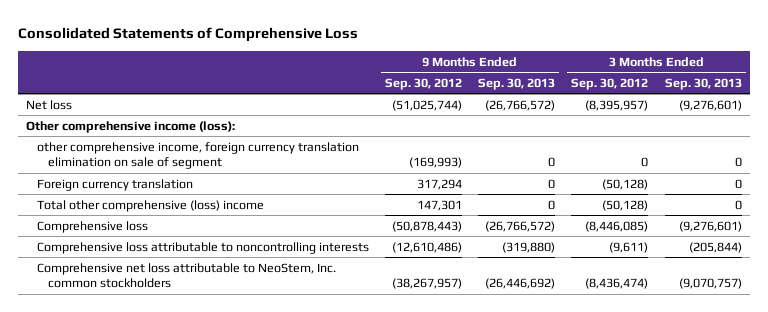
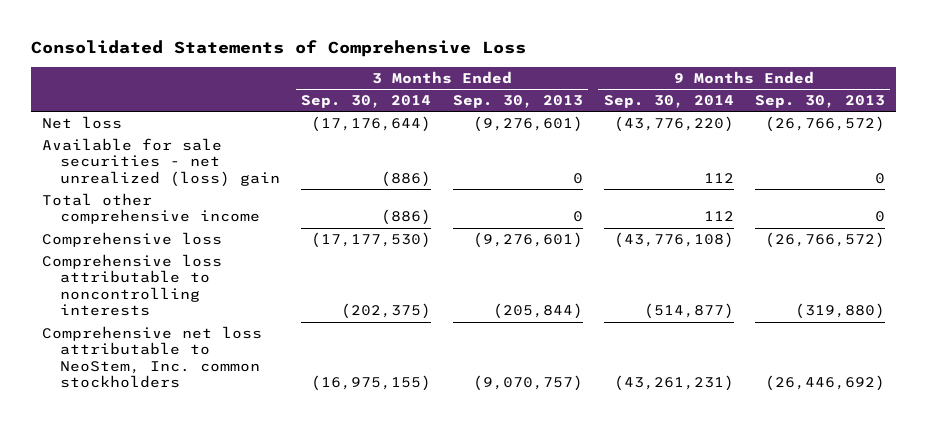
[385,77,463,90] Sep. 30, 2012 -> none
[571,77,649,90] Sep. 30, 2012 -> none
none -> [301,95,432,109] Sep. 30, 2014
none -> [603,95,734,109] Sep. 30, 2014
[26,120,236,133] Other comprehensive income (loss): -> none
[37,141,360,170] other comprehensive income, foreign currency translation elimination on sale of segment -> none
[37,178,194,191] Foreign currency translation -> none
none -> [41,137,281,187] Available for sale securities - net unrealized (loss) gain
[37,199,265,212] Total other comprehensive (loss) income -> [41,192,261,225] Total other comprehensive income

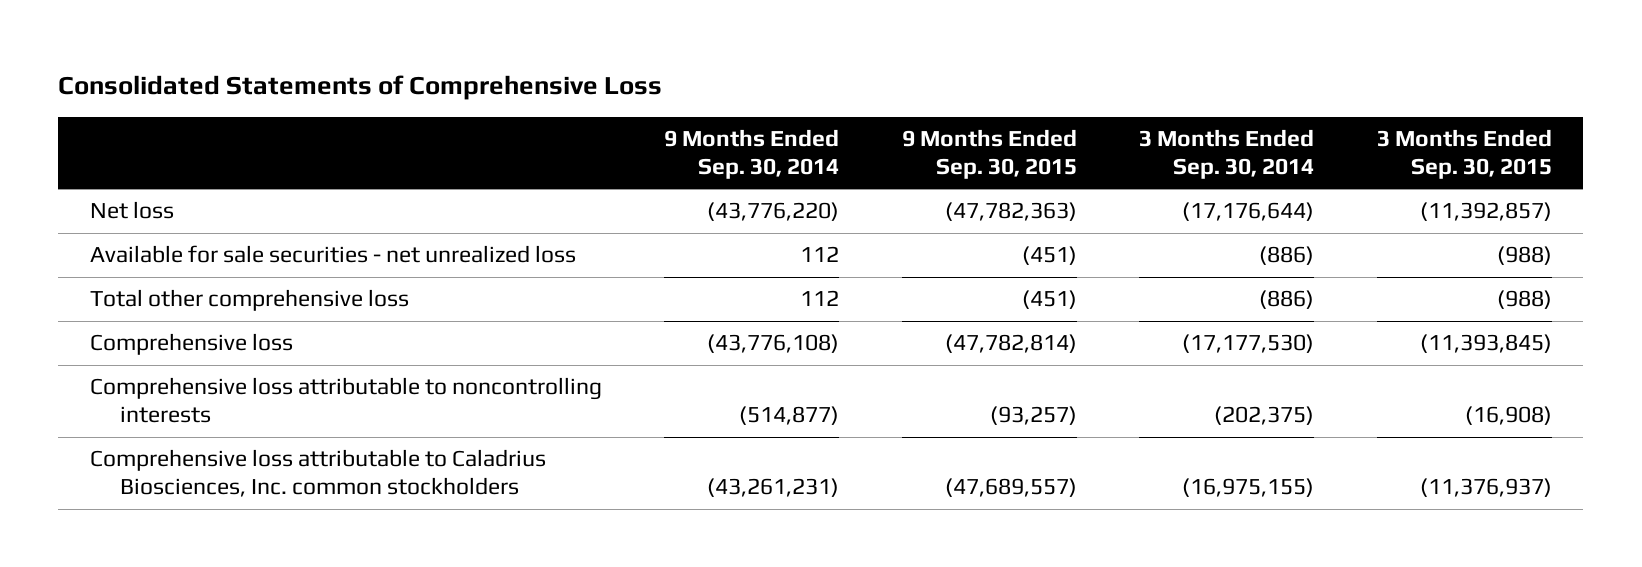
[452,95,583,109] Sep. 30, 2013 -> none
[754,95,885,109] Sep. 30, 2013 -> none
none -> [901,128,1077,179] 9 Months Ended Sep. 30, 2015
none -> [1376,128,1552,179] 3 Months Ended Sep. 30, 2015
[41,137,281,187] Available for sale securities - net unrealized (loss) gain -> [89,245,576,264] Available for sale securities - net unrealized loss
[41,192,261,225] Total other comprehensive income -> [89,289,409,312] Total other comprehensive loss
[41,325,262,389] Comprehensive net loss attributable to NeoStem, Inc. common stockholders -> [89,449,546,498] Comprehensive loss attributable to Caladrius Biosciences, Inc. common stockholders

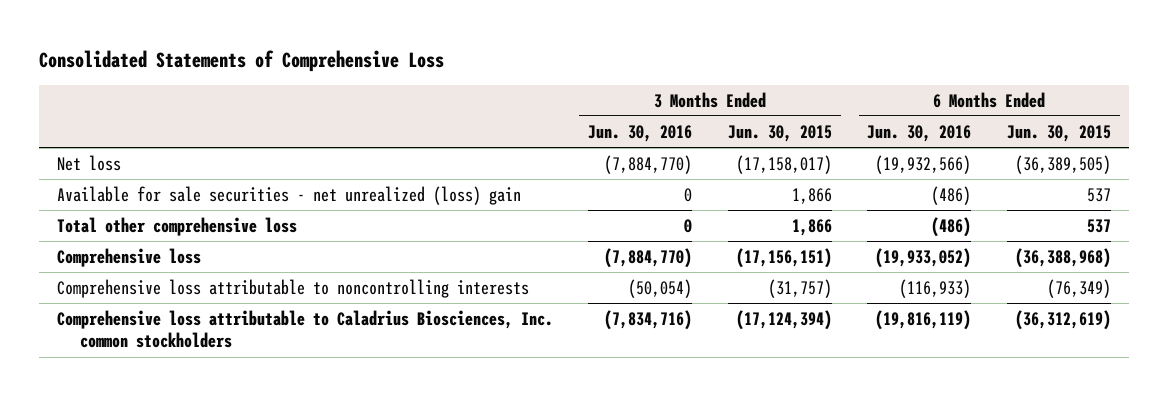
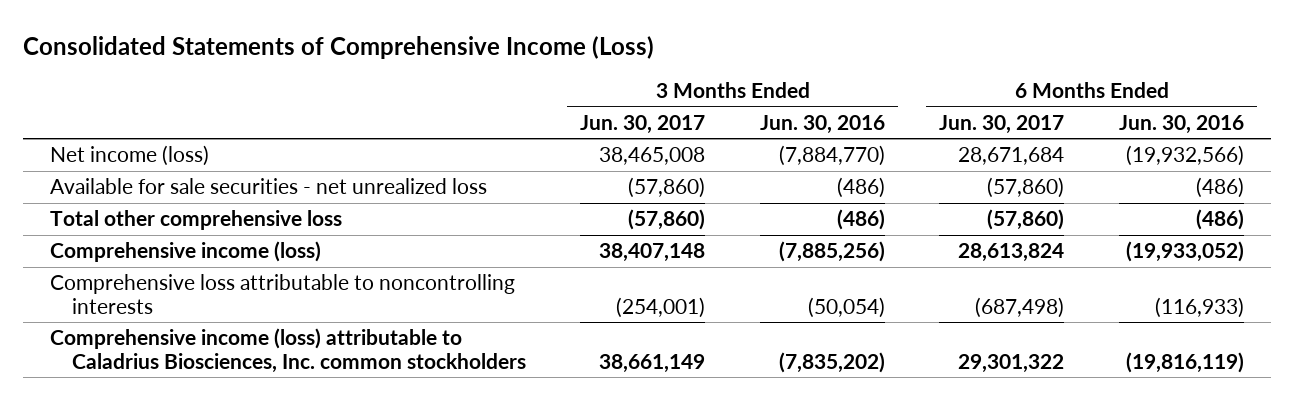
[39,49,445,72] Consolidated Statements of Comprehensive Loss -> [22,35,654,59] Consolidated Statements of Comprehensive Income (Loss)
[727,124,832,142] Jun. 30, 2015 -> none
[1006,124,1111,142] Jun. 30, 2015 -> none
none -> [580,114,706,134] Jun. 30, 2017
none -> [939,114,1065,134] Jun. 30, 2017
[56,154,121,171] Net loss -> [50,145,210,167] Net income (loss)
[56,185,521,205] Available for sale securities - net unrealized (loss) gain -> [50,178,488,195] Available for sale securities - net unrealized loss
[684,187,693,202] 0 -> [836,177,885,199] (486)
[684,218,693,233] 0 -> [836,209,885,231] (486)
[56,247,201,267] Comprehensive loss -> [50,241,322,263] Comprehensive income (loss)
[604,247,693,268] (7,884,770) -> [778,241,885,263] (7,885,256)
[56,309,553,349] Comprehensive loss attributable to Caladrius Biosciences, Inc. common stockholders -> [50,328,526,373] Comprehensive income (loss) attributable to Caladrius Biosciences, Inc. common stockholders
[604,309,693,330] (7,834,716) -> [778,351,885,373] (7,835,202)

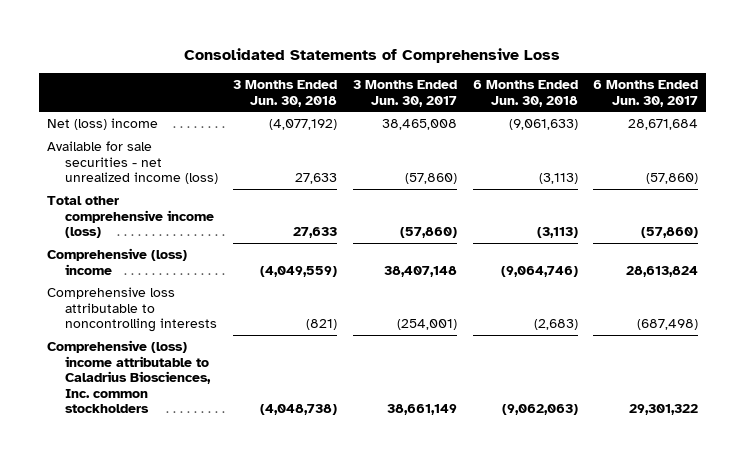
[22,35,654,59] Consolidated Statements of Comprehensive Income (Loss) -> [184,47,561,63] Consolidated Statements of Comprehensive Loss
[759,114,885,134] Jun. 30, 2016 -> none
[1118,114,1244,134] Jun. 30, 2016 -> none
none -> [233,80,338,107] 3 Months Ended Jun. 30, 2018
none -> [472,80,578,107] 6 Months Ended Jun. 30, 2018
[50,145,210,167] Net income (loss) -> [46,117,158,130] Net (loss) income
[50,178,488,195] Available for sale securities - net unrealized loss -> [46,140,218,185] Available for sale securities - net unrealized income (loss)
[50,210,343,231] Total other comprehensive loss -> [46,195,214,239] Total other comprehensive income (loss)
[50,241,322,263] Comprehensive income (loss) -> [46,247,187,275] Comprehensive (loss) income
[50,328,526,373] Comprehensive income (loss) attributable to Caladrius Biosciences, Inc. common stockholders -> [46,339,211,414] Comprehensive (loss) income attributable to Caladrius Biosciences, Inc. common stockholders

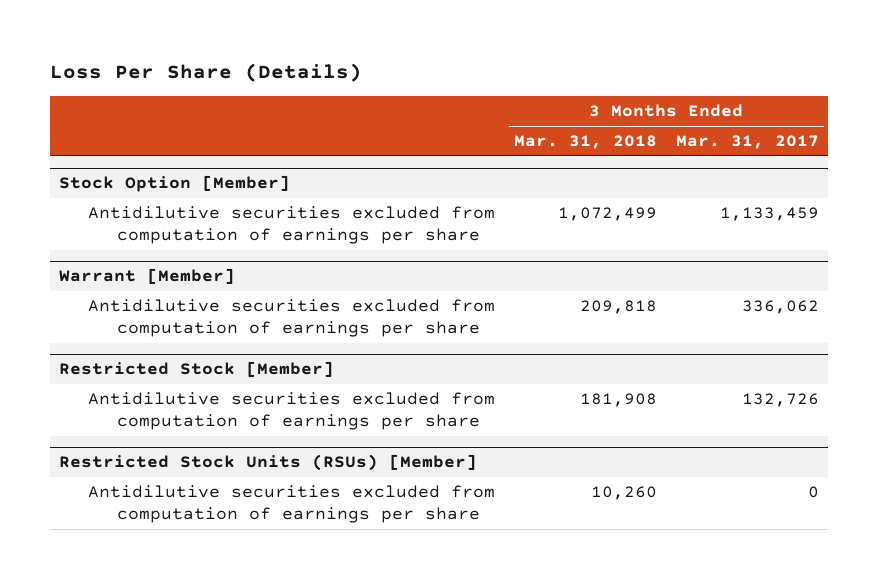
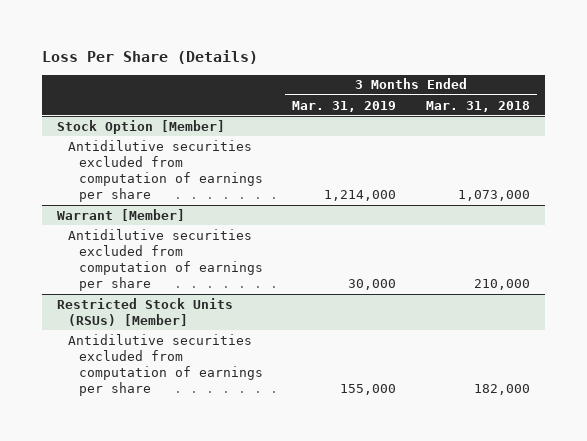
[675,135,819,150] Mar. 31, 2017 -> none
none -> [292,100,397,112] Mar. 31, 2019
[558,207,658,222] 1,072,499 -> [457,190,530,202] 1,073,000
[59,361,335,378] Restricted Stock [Member] -> none
[88,392,496,431] Antidilutive securities excluded from computation of earnings per share -> none
[580,300,658,315] 209,818 -> [473,279,530,291] 210,000
[591,486,658,501] 10,260 -> [473,384,530,396] 182,000

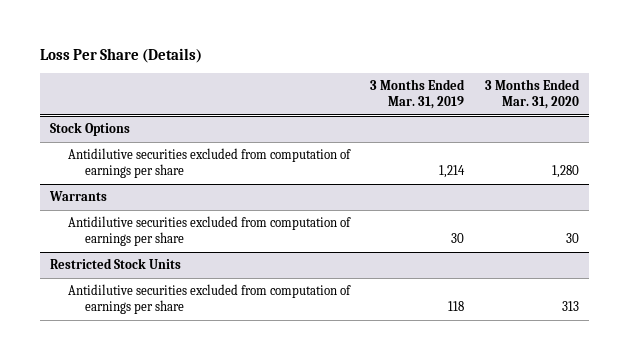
[425,100,530,112] Mar. 31, 2018 -> none
none -> [484,78,580,110] 3 Months Ended Mar. 31, 2020
[56,119,225,134] Stock Option [Member] -> [50,122,131,137] Stock Options
[324,190,397,202] 1,214,000 -> [439,165,466,179] 1,214
[56,208,185,221] Warrant [Member] -> [49,191,108,202] Warrants
[348,279,397,291] 30,000 -> [451,233,465,244] 30
[56,297,233,326] Restricted Stock Units (RSUs) [Member] -> [50,258,182,270] Restricted Stock Units
[340,384,397,396] 155,000 -> [448,301,465,312] 118

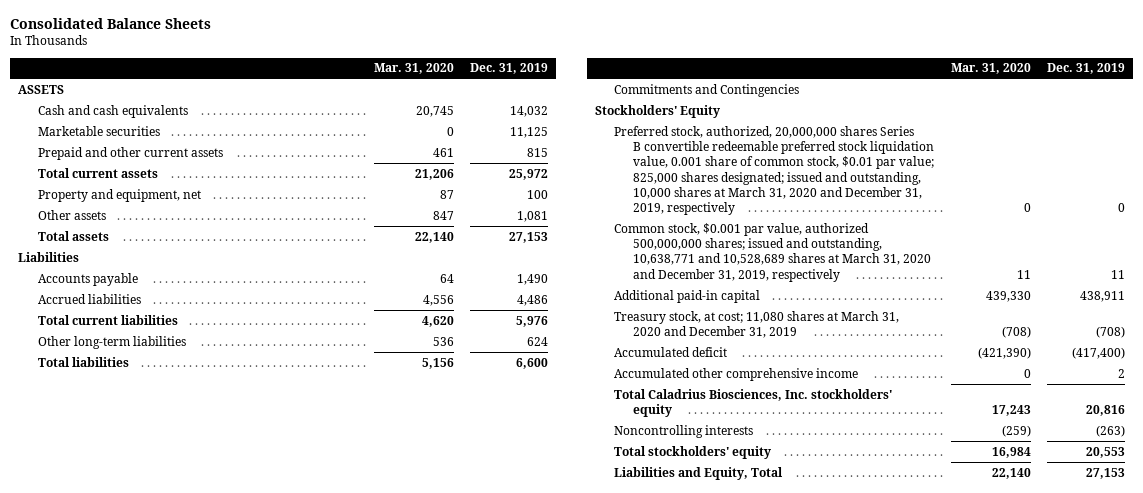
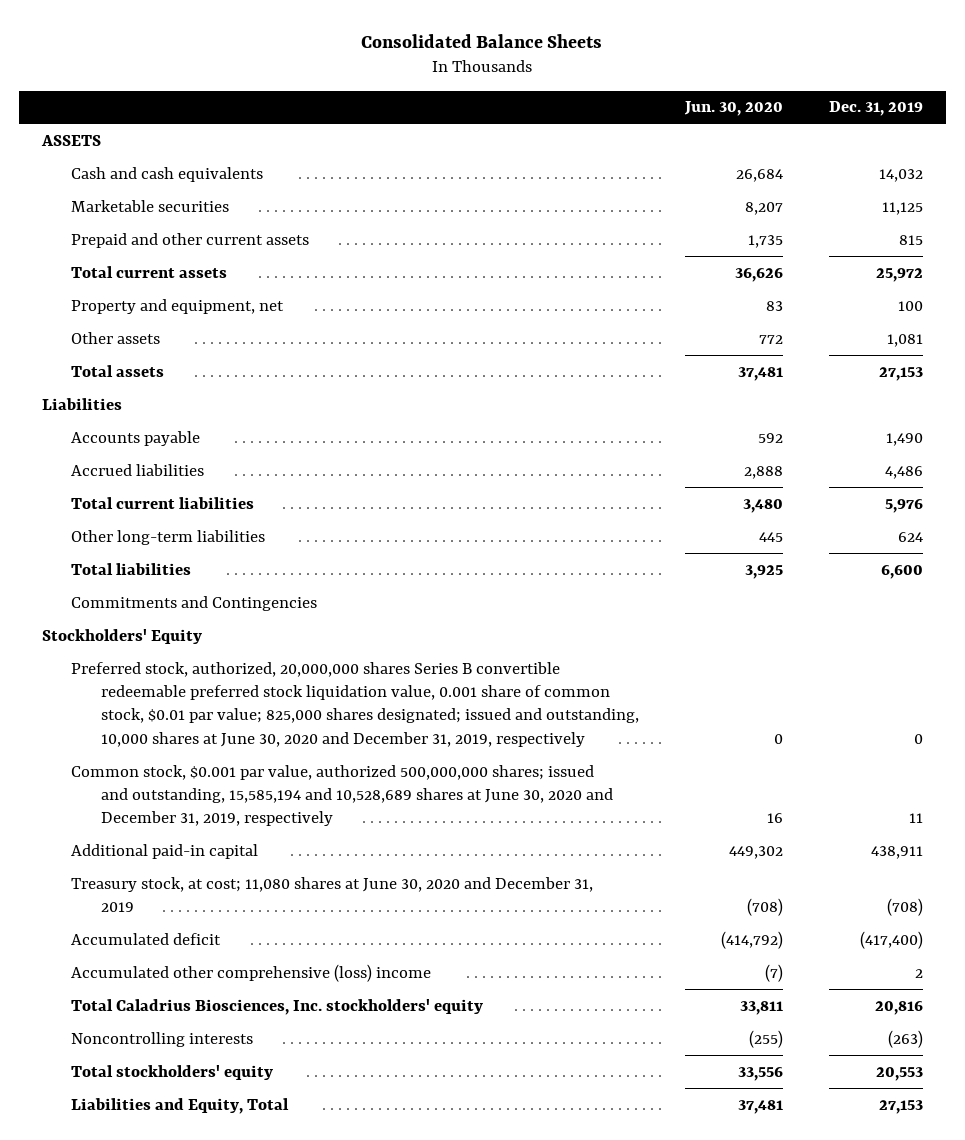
[374,63,455,75] Mar. 31, 2020 -> none
none -> [683,101,783,117] Jun. 30, 2020
[614,125,935,216] Preferred stock, authorized, 20,000,000 shares Series B convertible redeemable preferred stock liquidation value, 0.001 share of common stock, $0.01 par value; 825,000 shares designated; issued and outstanding, 10,000 shares at March 31, 2020 and December 31, 2019, respectively -> [71,661,639,747] Preferred stock, authorized, 20,000,000 shares Series B convertible redeemable preferred stock liquidation value, 0.001 share of common stock, $0.01 par value; 825,000 shares designated; issued and outstanding, 10,000 shares at June 30, 2020 and December 31, 2019, respectively
[614,222,932,282] Common stock, $0.001 par value, authorized 500,000,000 shares; issued and outstanding, 10,638,771 and 10,528,689 shares at March 31, 2020 and December 31, 2019, respectively -> [71,764,613,827] Common stock, $0.001 par value, authorized 500,000,000 shares; issued and outstanding, 15,585,194 and 10,528,689 shares at June 30, 2020 and December 31, 2019, respectively
[614,310,900,339] Treasury stock, at cost; 11,080 shares at March 31, 2020 and December 31, 2019 -> [71,876,594,912] Treasury stock, at cost; 11,080 shares at June 30, 2020 and December 31, 2019
[614,367,859,381] Accumulated other comprehensive income -> [71,963,432,982] Accumulated other comprehensive (loss) income

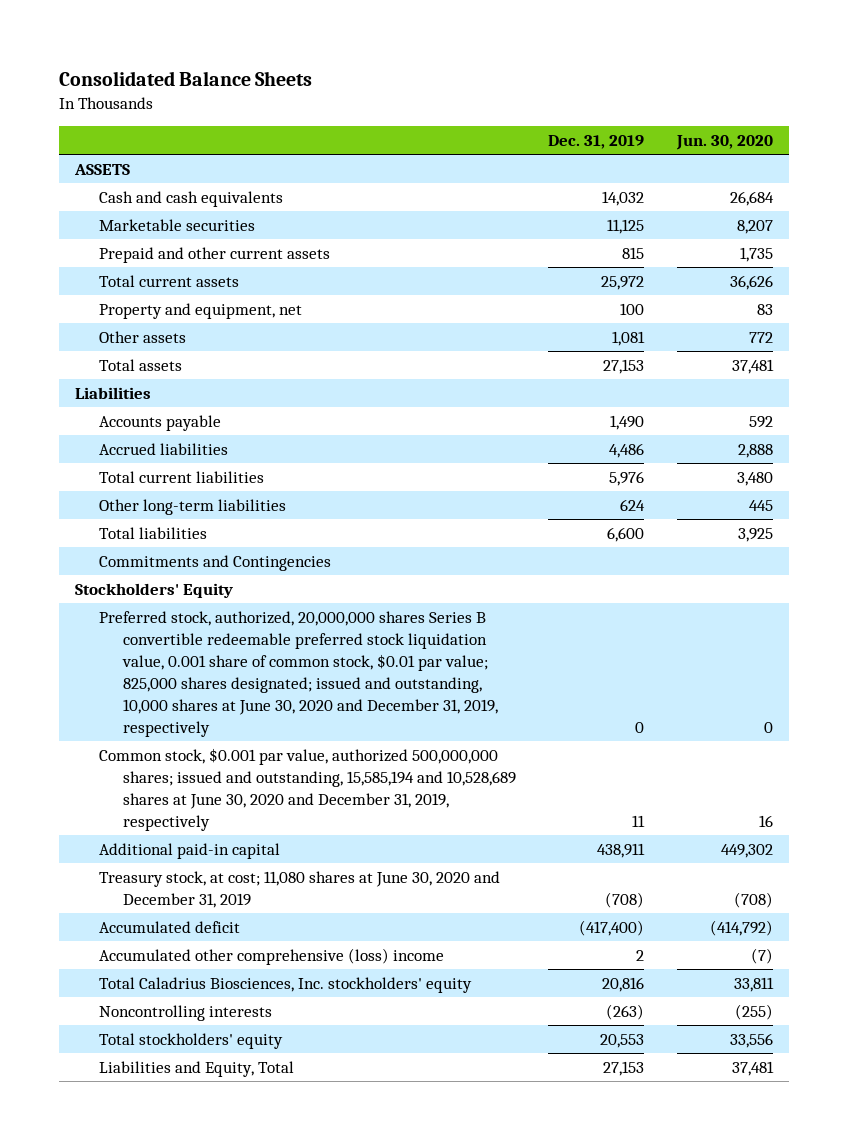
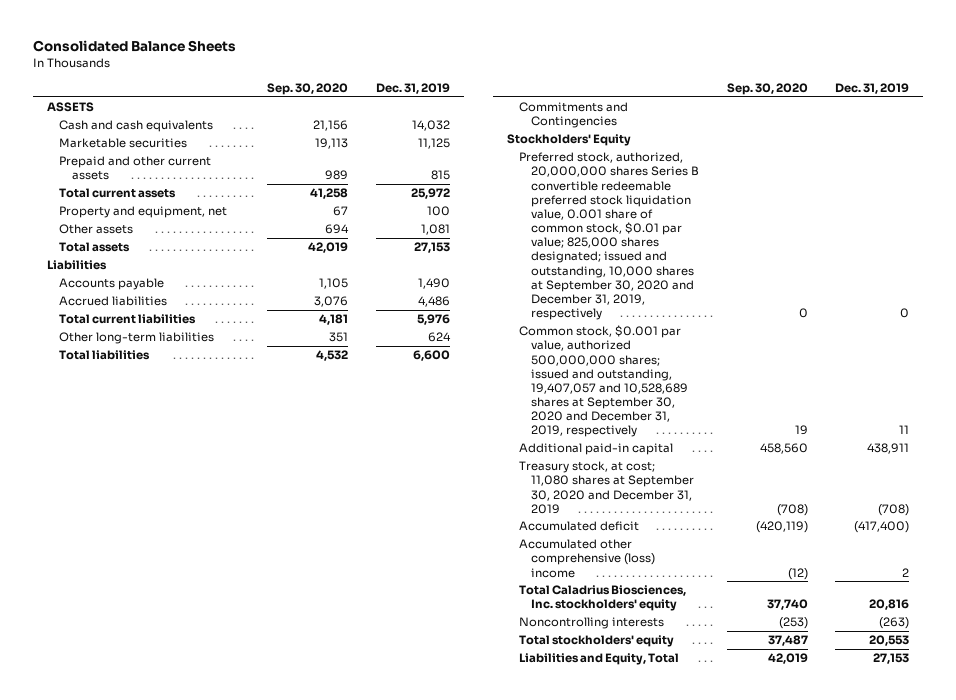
[675,135,773,151] Jun. 30, 2020 -> none
none -> [267,82,349,95] Sep. 30, 2020
[99,610,499,737] Preferred stock, authorized, 20,000,000 shares Series B convertible redeemable preferred stock liquidation value, 0.001 share of common stock, $0.01 par value; 825,000 shares designated; issued and outstanding, 10,000 shares at June 30, 2020 and December 31, 2019, respectively -> [518,152,700,321] Preferred stock, authorized, 20,000,000 shares Series B convertible redeemable preferred stock liquidation value, 0.001 share of common stock, $0.01 par value; 825,000 shares designated; issued and outstanding, 10,000 shares at September 30, 2020 and December 31, 2019, respectively
[99,747,517,831] Common stock, $0.001 par value, authorized 500,000,000 shares; issued and outstanding, 15,585,194 and 10,528,689 shares at June 30, 2020 and December 31, 2019, respectively -> [518,325,689,438] Common stock, $0.001 par value, authorized 500,000,000 shares; issued and outstanding, 19,407,057 and 10,528,689 shares at September 30, 2020 and December 31, 2019, respectively
[99,870,501,908] Treasury stock, at cost; 11,080 shares at June 30, 2020 and December 31, 2019 -> [518,461,695,514] Treasury stock, at cost; 11,080 shares at September 30, 2020 and December 31, 2019

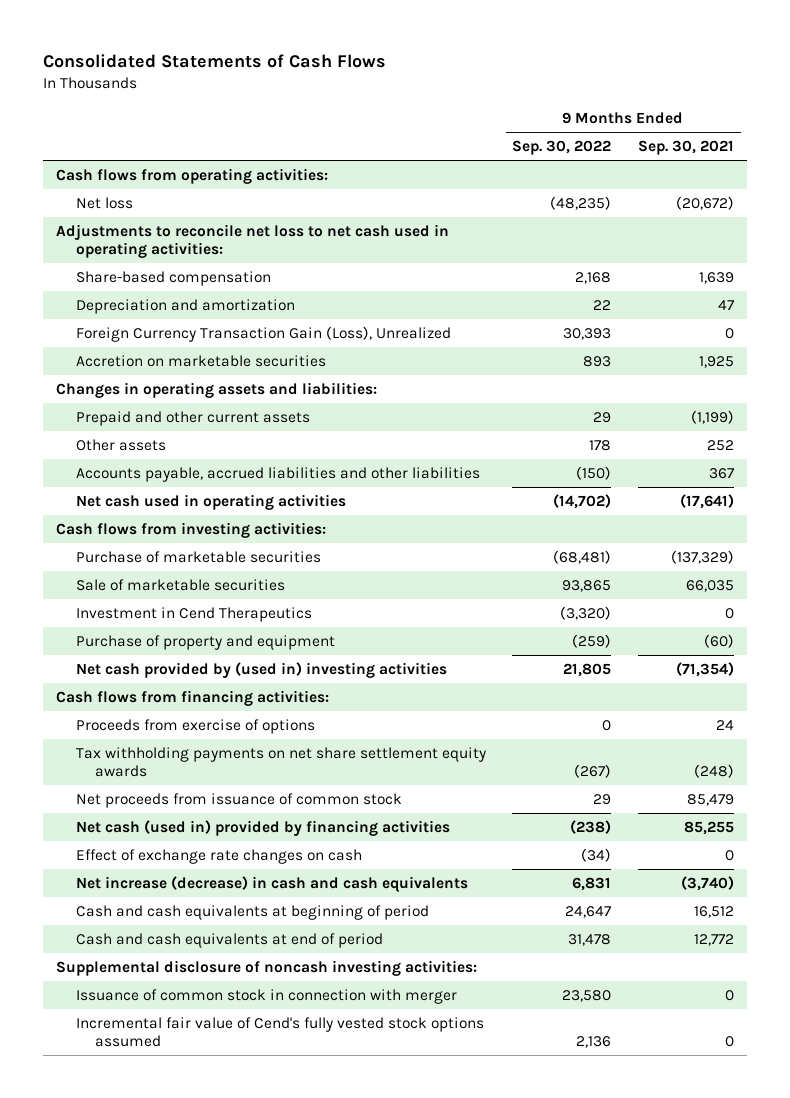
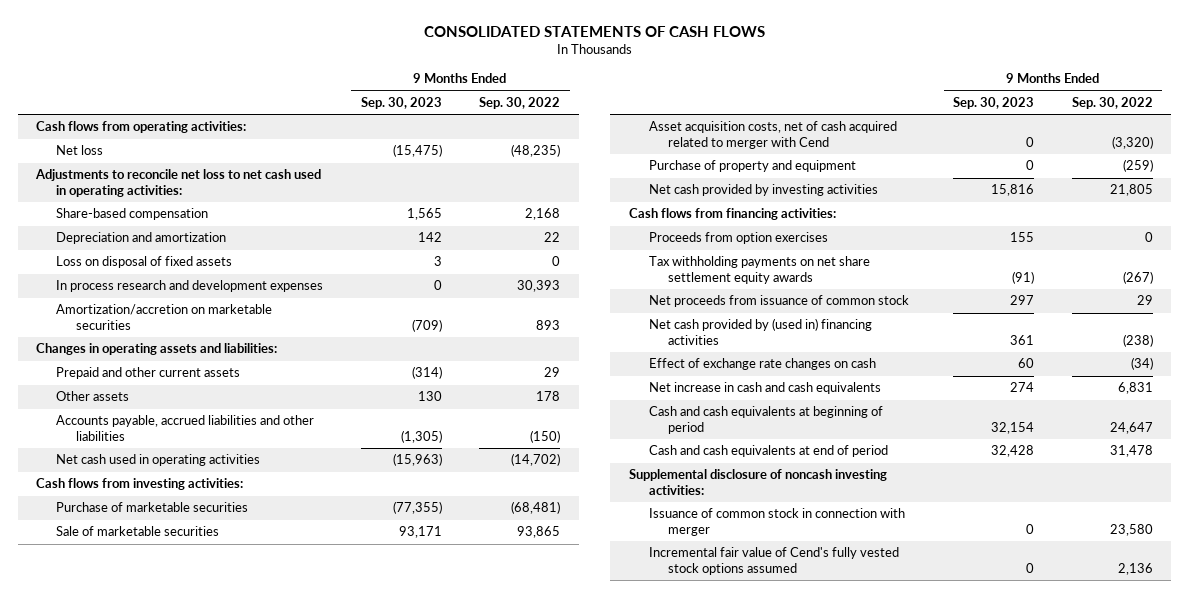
[43,54,387,69] Consolidated Statements of Cash Flows -> [423,26,765,38] CONSOLIDATED STATEMENTS OF CASH FLOWS
[638,140,735,156] Sep. 30, 2021 -> none
none -> [360,96,442,109] Sep. 30, 2023
none -> [56,256,233,269] Loss on disposal of fixed assets
[75,326,451,343] Foreign Currency Transaction Gain (Loss), Unrealized -> [56,280,324,293] In process research and development expenses
[75,355,326,368] Accretion on marketable securities -> [56,304,273,330] Amortization/accretion on marketable securities
[75,607,312,623] Investment in Cend Therapeutics -> [648,121,897,149] Asset acquisition costs, net of cash acquired related to merger with Cend
[75,662,447,679] Net cash provided by (used in) investing activities -> [648,184,878,197] Net cash provided by investing activities
[75,719,315,735] Proceeds from exercise of options -> [648,232,828,245] Proceeds from option exercises
[75,820,450,837] Net cash (used in) provided by financing activities -> [648,318,872,345] Net cash provided by (used in) financing activities
[75,876,468,893] Net increase (decrease) in cash and cash equivalents -> [648,382,881,395] Net increase in cash and cash equivalents

